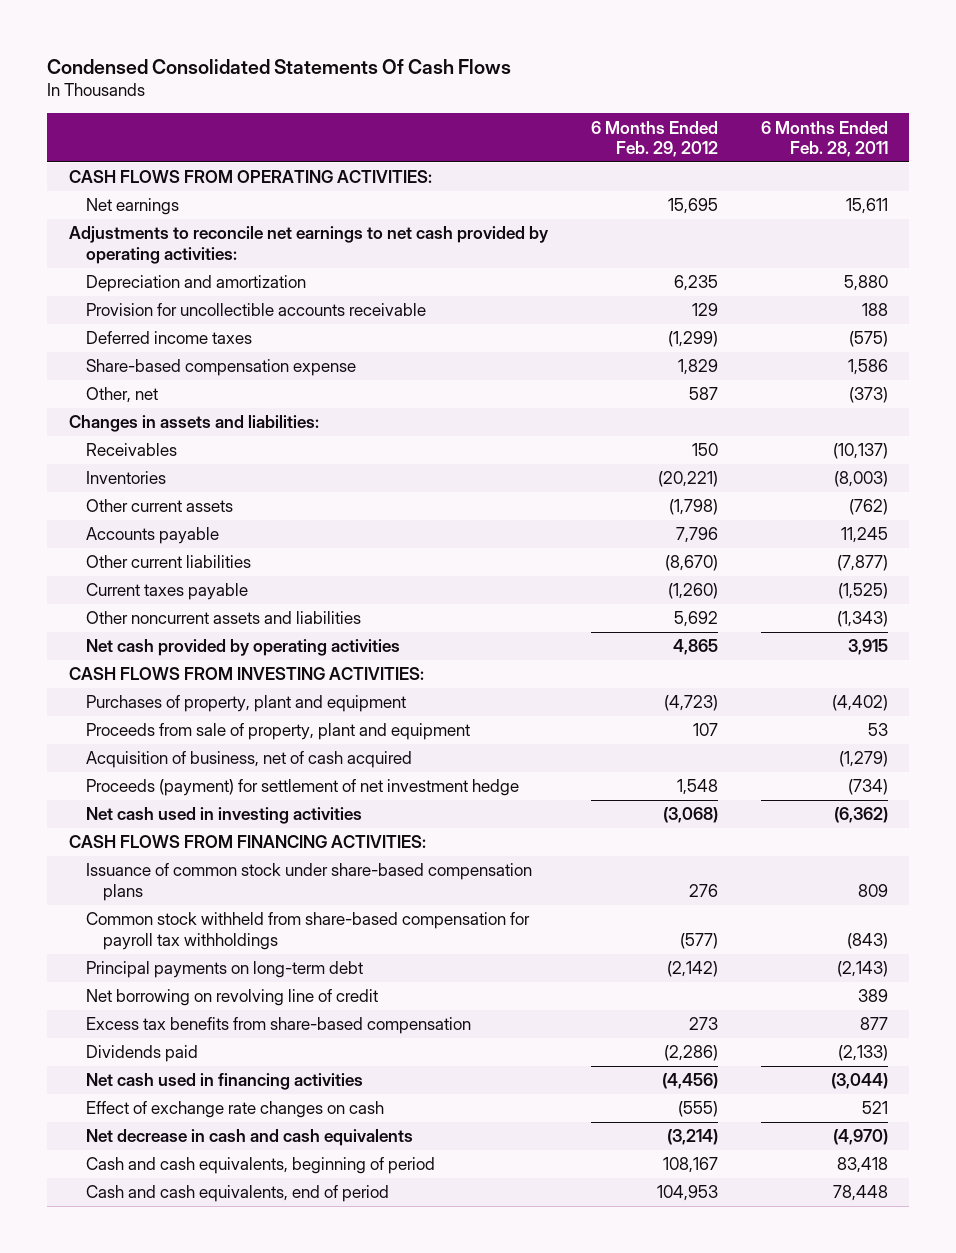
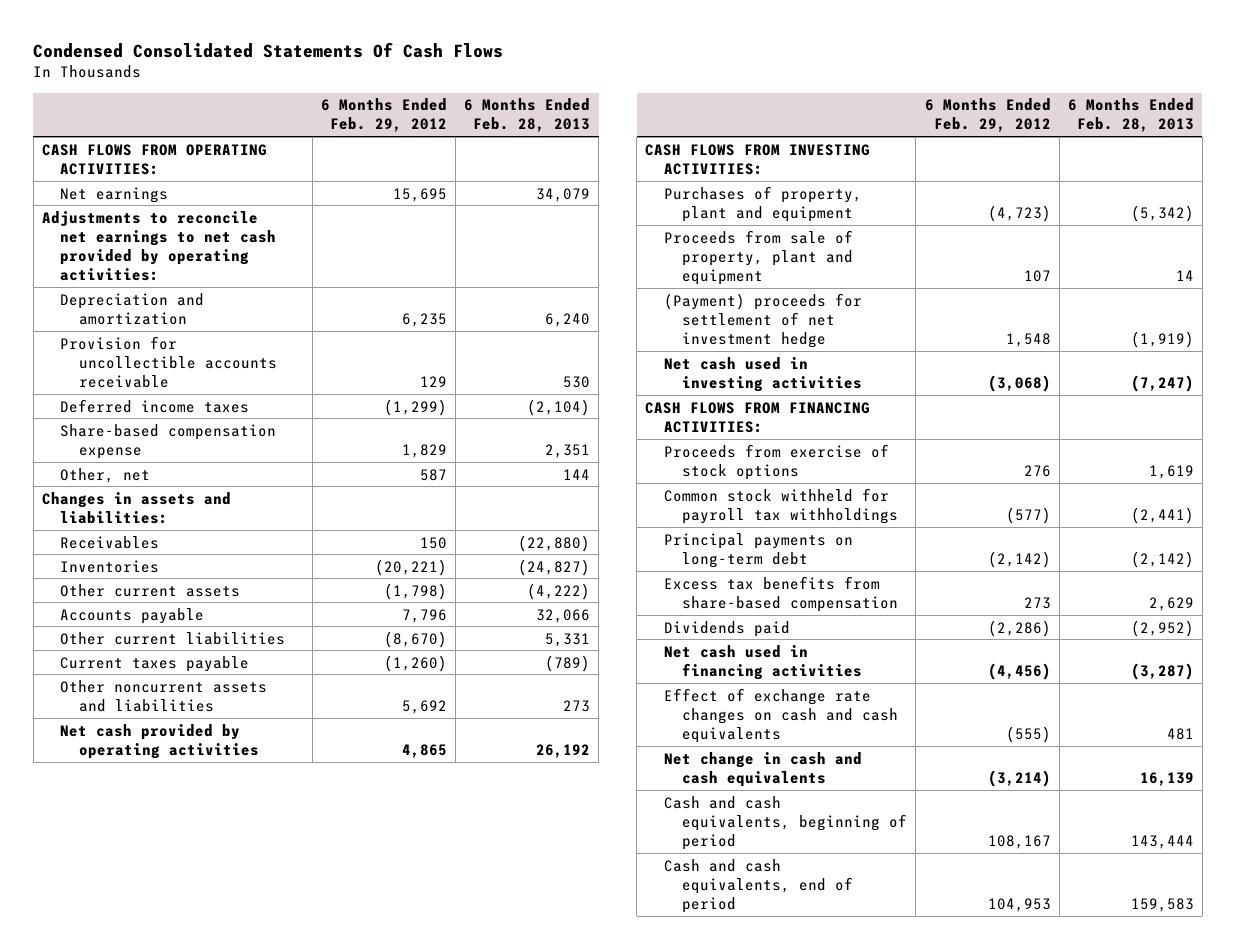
[760,120,888,157] 6 Months Ended Feb. 28, 2011 -> none
none -> [464,98,591,133] 6 Months Ended Feb. 28, 2013
[86,751,413,769] Acquisition of business, net of cash acquired -> none
[86,779,520,797] Proceeds (payment) for settlement of net investment hedge -> [663,292,862,348] (Payment) proceeds for settlement of net investment hedge
[86,863,533,901] Issuance of common stock under share-based compensation plans -> [663,443,889,480] Proceeds from exercise of stock options
[86,912,531,950] Common stock withheld from share-based compensation for payroll tax withholdings -> [663,487,899,524] Common stock withheld for payroll tax withholdings
[86,989,379,1007] Net borrowing on revolving line of credit -> none
[86,1101,385,1119] Effect of exchange rate changes on cash -> [663,687,899,743] Effect of exchange rate changes on cash and cash equivalents
[86,1129,414,1147] Net decrease in cash and cash equivalents -> [663,751,862,787] Net change in cash and cash equivalents

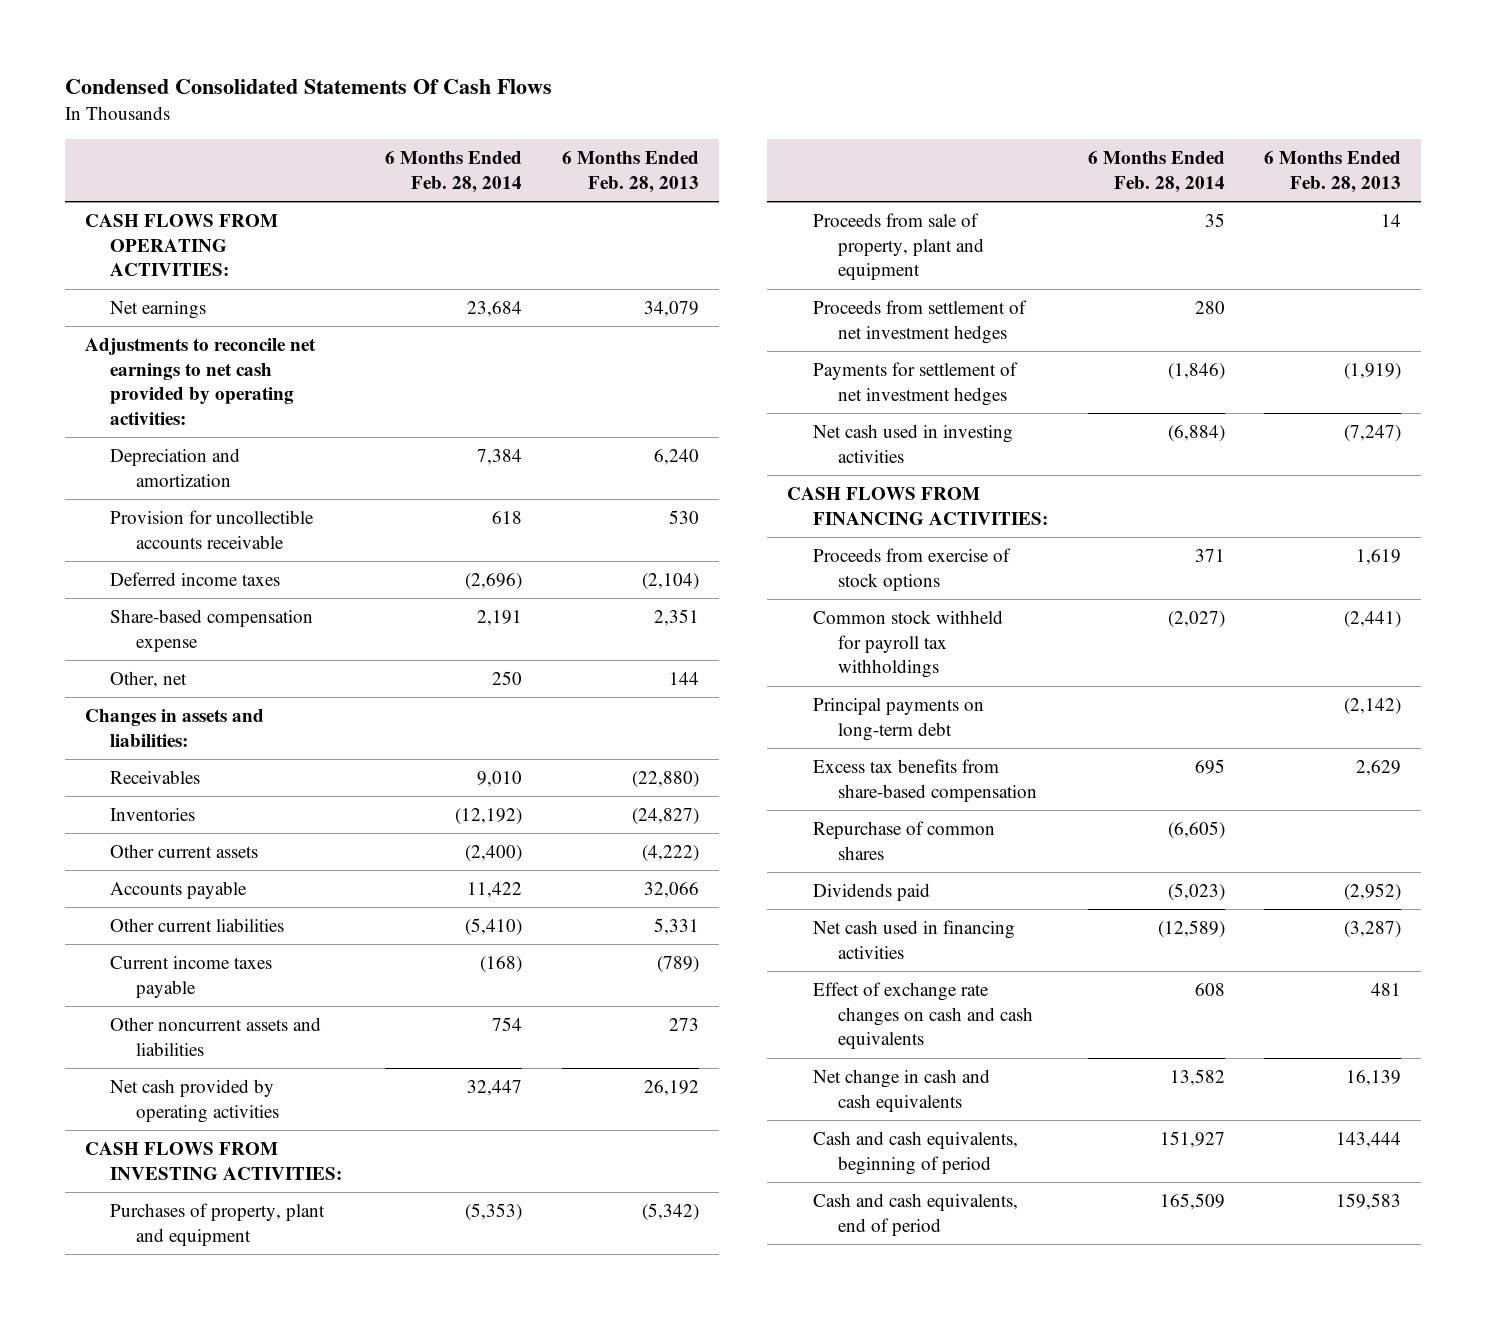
[321,98,448,133] 6 Months Ended Feb. 29, 2012 -> none
none -> [385,151,523,193] 6 Months Ended Feb. 28, 2014
[60,655,250,672] Current taxes payable -> [110,955,273,998] Current income taxes payable
none -> [812,299,1027,344] Proceeds from settlement of net investment hedges
[663,292,862,348] (Payment) proceeds for settlement of net investment hedge -> [812,361,1018,406] Payments for settlement of net investment hedges
none -> [812,820,995,860] Repurchase of common shares

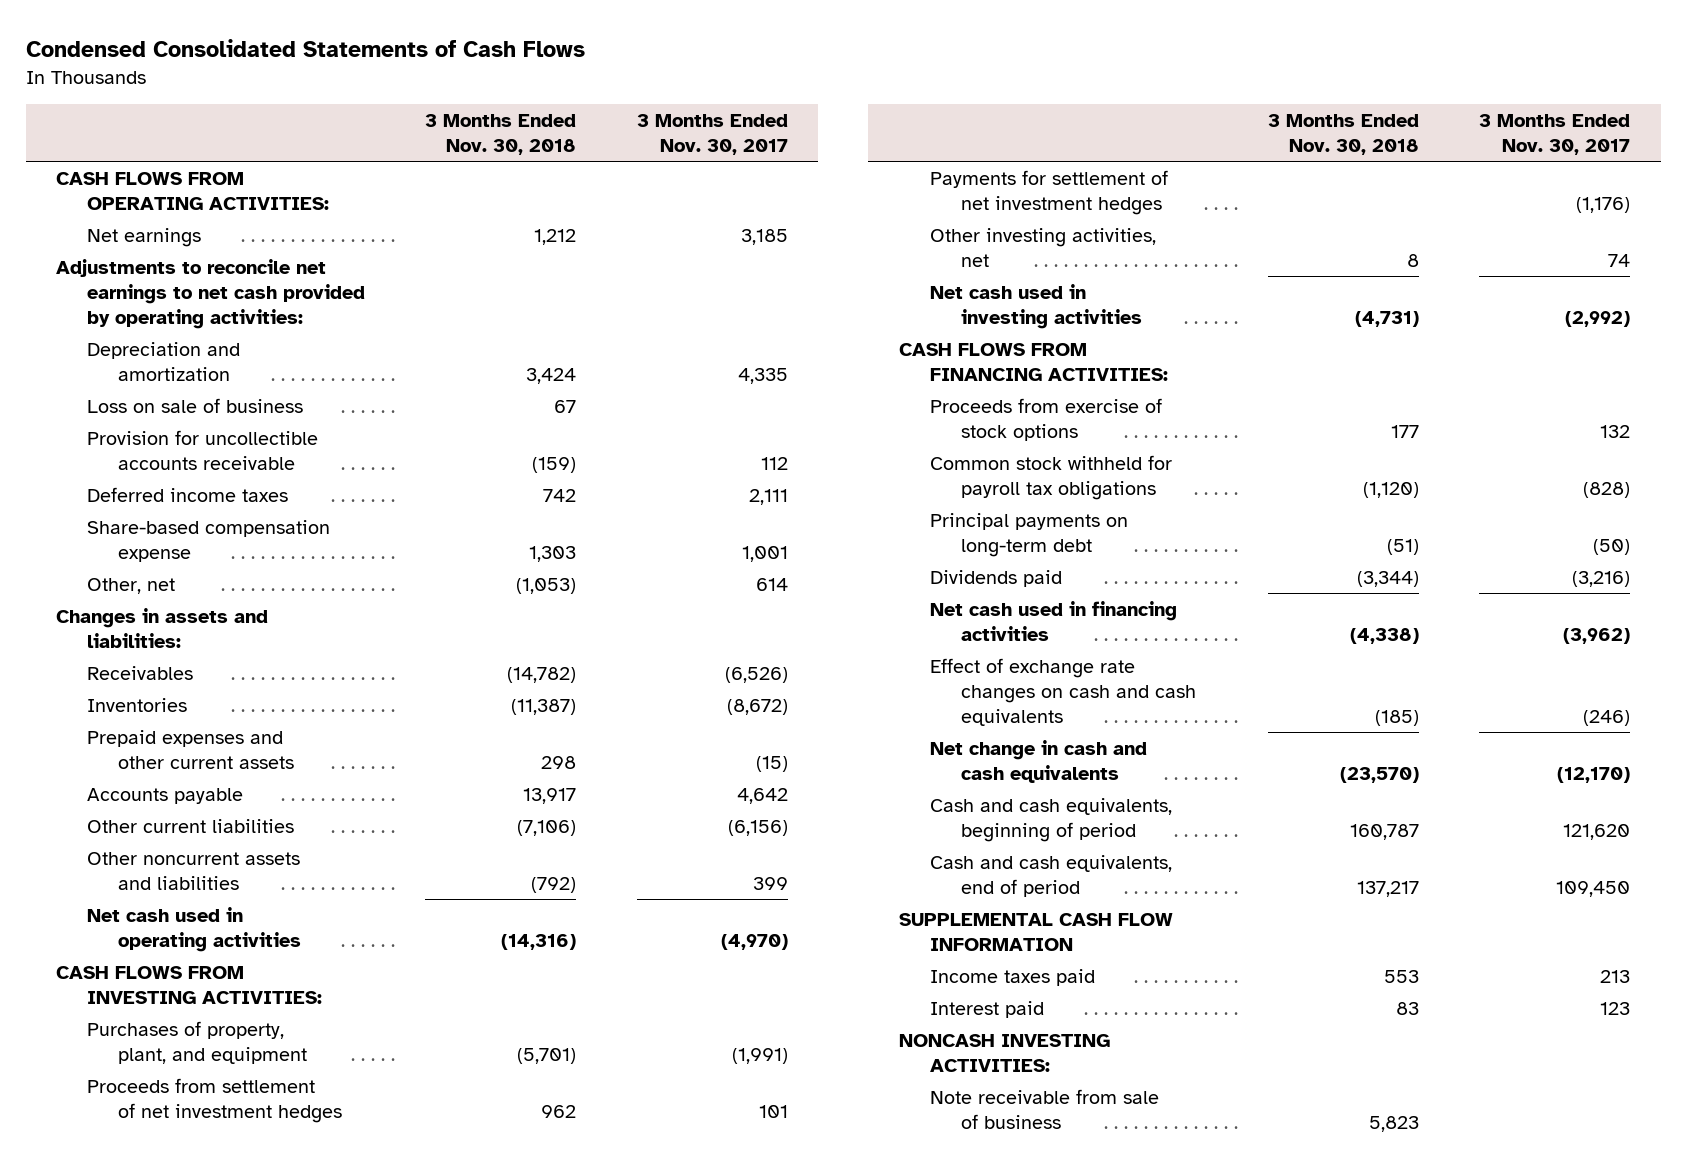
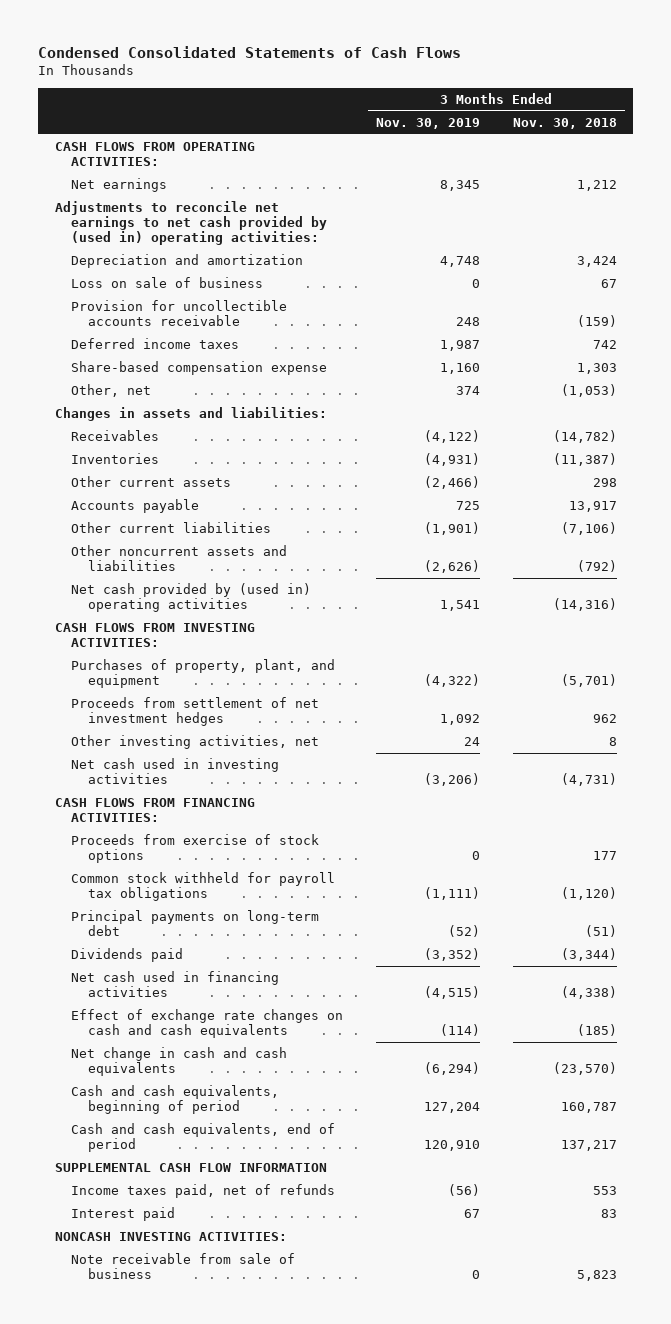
[636,114,788,156] 3 Months Ended Nov. 30, 2017 -> none
none -> [376,117,481,129] Nov. 30, 2019
[55,258,365,329] Adjustments to reconcile net earnings to net cash provided by operating activities: -> [54,201,328,246] Adjustments to reconcile net earnings to net cash provided by (used in) operating activities:
[86,729,294,769] Prepaid expenses and other current assets -> [71,476,232,488] Other current assets
[86,906,301,952] Net cash used in operating activities -> [71,583,312,613] Net cash provided by (used in) operating activities
[929,169,1168,215] Payments for settlement of net investment hedges -> none
[929,968,1095,986] Income taxes paid -> [71,1184,336,1199] Income taxes paid, net of refunds

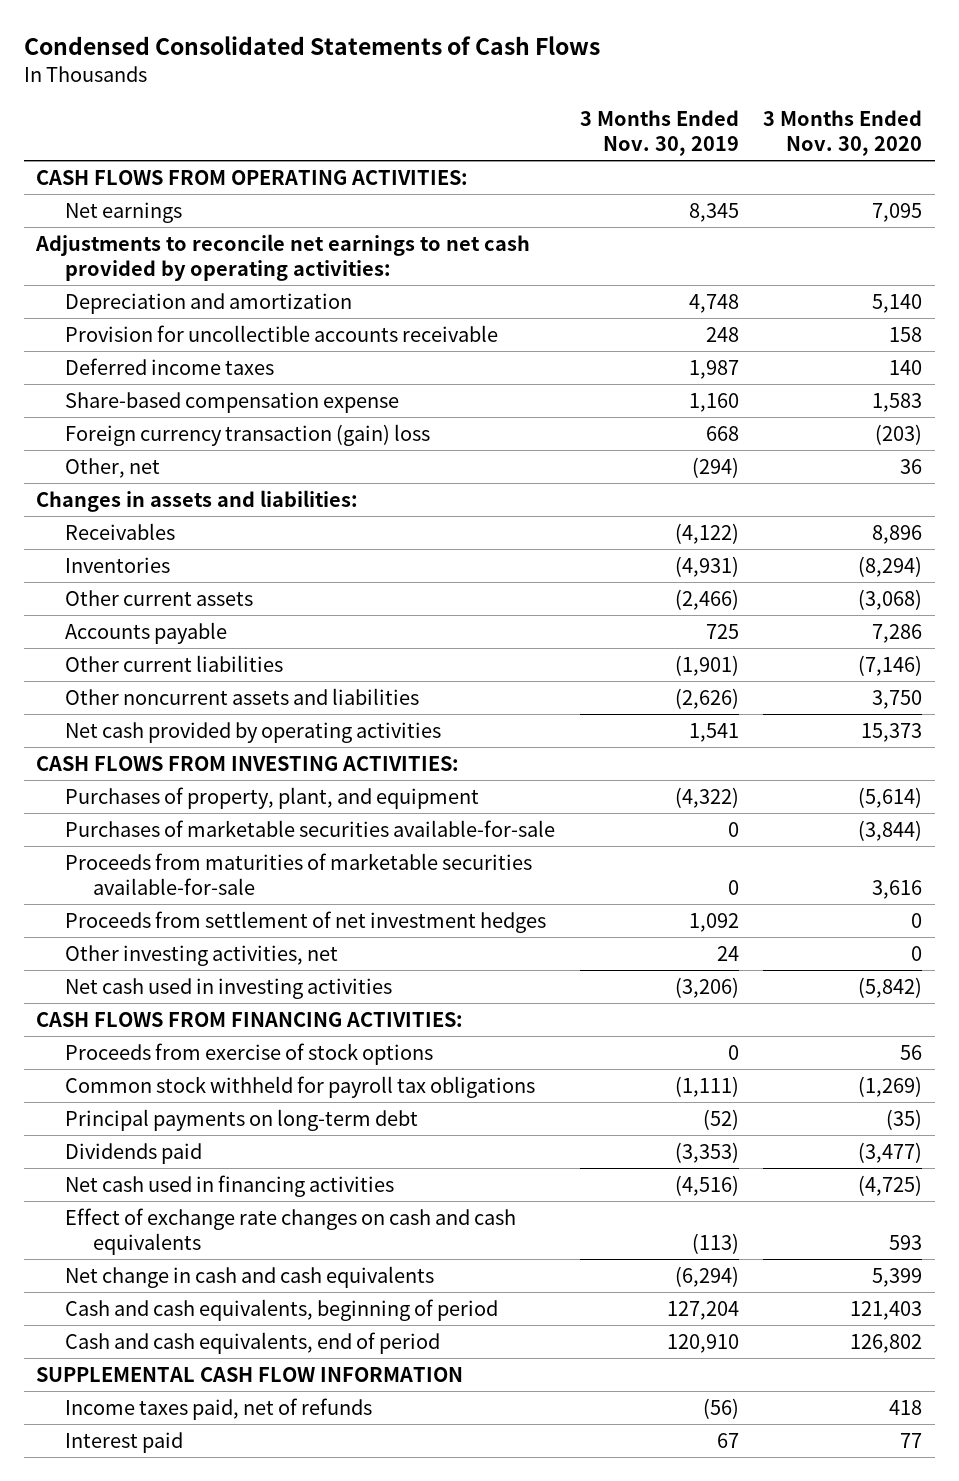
[512,117,617,129] Nov. 30, 2018 -> none
none -> [763,109,923,156] 3 Months Ended Nov. 30, 2020
[54,201,328,246] Adjustments to reconcile net earnings to net cash provided by (used in) operating activities: -> [35,233,531,281] Adjustments to reconcile net earnings to net cash provided by operating activities:
[71,277,264,289] Loss on sale of business -> none
none -> [64,423,430,446] Foreign currency transaction (gain) loss
[456,386,481,396] 374 -> [691,456,739,478] (294)
[71,583,312,613] Net cash provided by (used in) operating activities -> [64,721,441,743] Net cash provided by operating activities
none -> [64,819,555,837] Purchases of marketable securities available-for-sale
none -> [64,852,532,895] Proceeds from maturities of marketable securities available-for-sale
[424,948,481,962] (3,352) -> [674,1141,739,1163] (3,353)
[424,986,481,1000] (4,515) -> [674,1174,739,1196] (4,516)
[440,1024,481,1037] (114) -> [691,1232,739,1254] (113)
[54,1232,287,1242] NONCASH INVESTING ACTIVITIES: -> none
[71,1253,296,1280] Note receivable from sale of business -> none

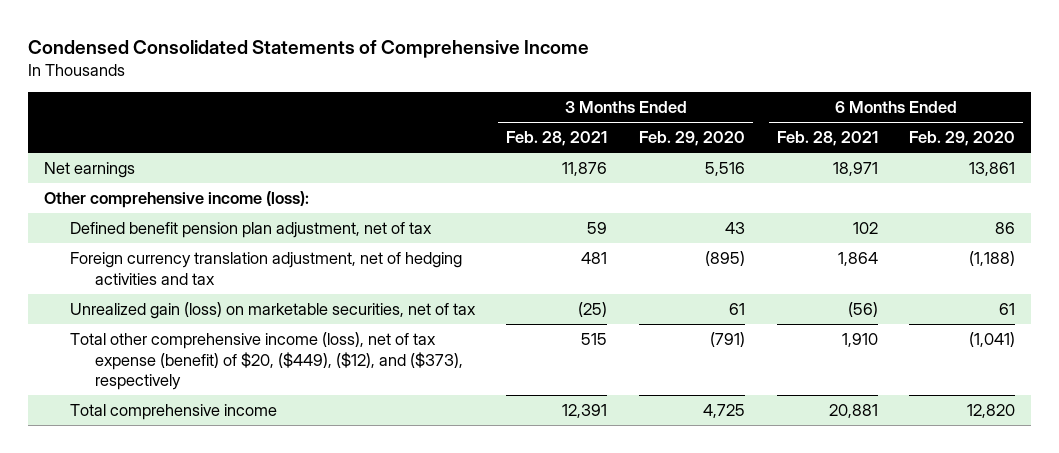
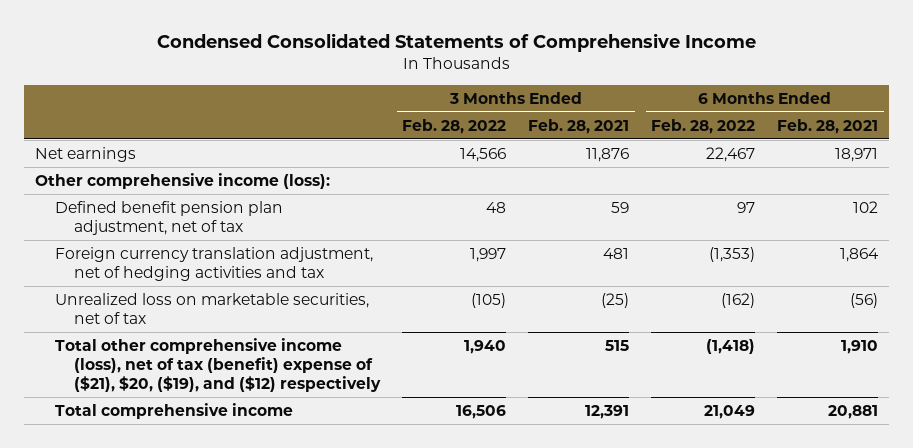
[638,131,745,147] Feb. 29, 2020 -> none
[909,131,1016,147] Feb. 29, 2020 -> none
none -> [402,118,507,134] Feb. 28, 2022
none -> [651,118,756,134] Feb. 28, 2022
[69,301,476,319] Unrealized gain (loss) on marketable securities, net of tax -> [54,292,369,325] Unrealized loss on marketable securities, net of tax
[69,331,464,391] Total other comprehensive income (loss), net of tax expense (benefit) of $20, ($449), ($12), and ($373), respectively -> [54,337,382,393] Total other comprehensive income (loss), net of tax (benefit) expense of ($21), $20, ($19), and ($12) respectively

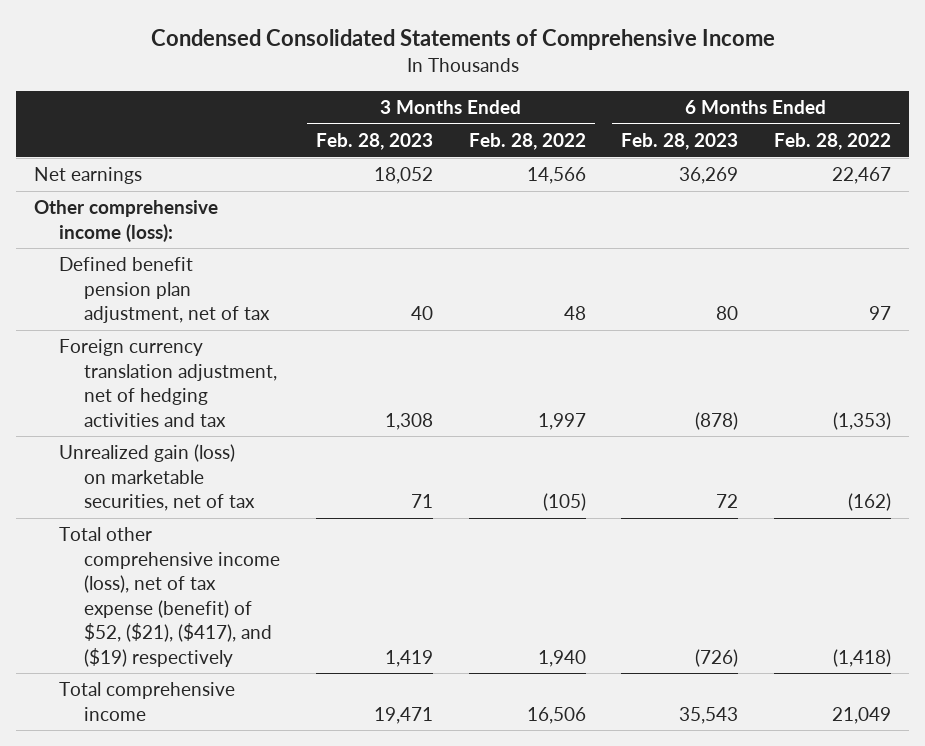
[528,118,630,134] Feb. 28, 2021 -> none
[777,118,879,134] Feb. 28, 2021 -> none
none -> [315,133,433,151] Feb. 28, 2023
none -> [621,133,739,151] Feb. 28, 2023
[54,292,369,325] Unrealized loss on marketable securities, net of tax -> [59,444,256,512] Unrealized gain (loss) on marketable securities, net of tax
[54,337,382,393] Total other comprehensive income (loss), net of tax (benefit) expense of ($21), $20, ($19), and ($12) respectively -> [59,527,281,667] Total other comprehensive income (loss), net of tax expense (benefit) of $52, ($21), ($417), and ($19) respectively

